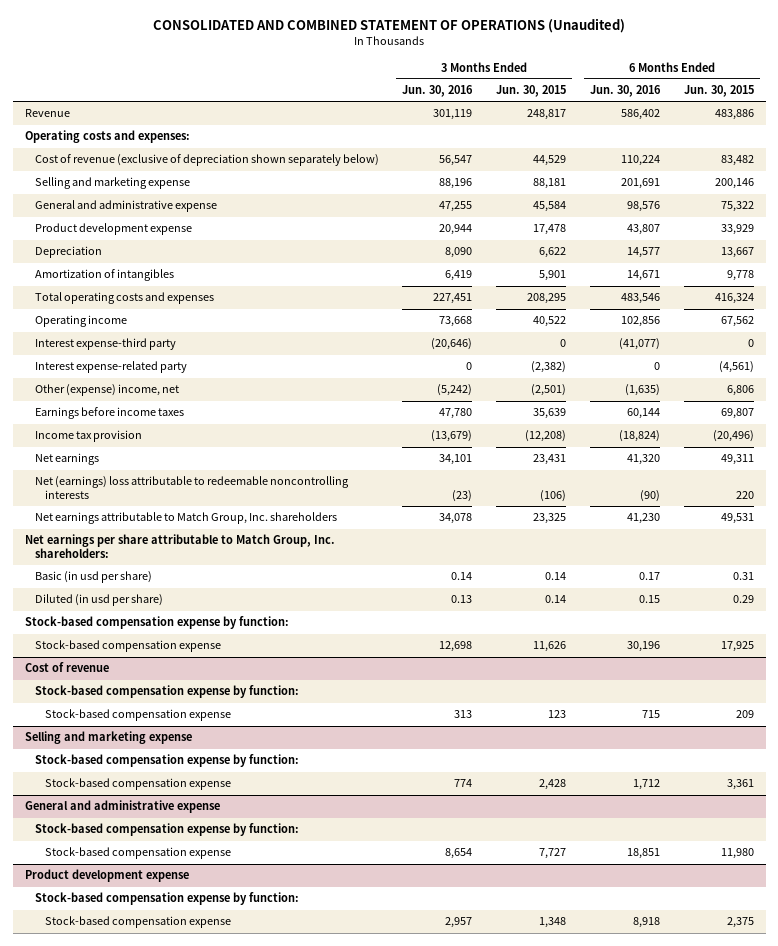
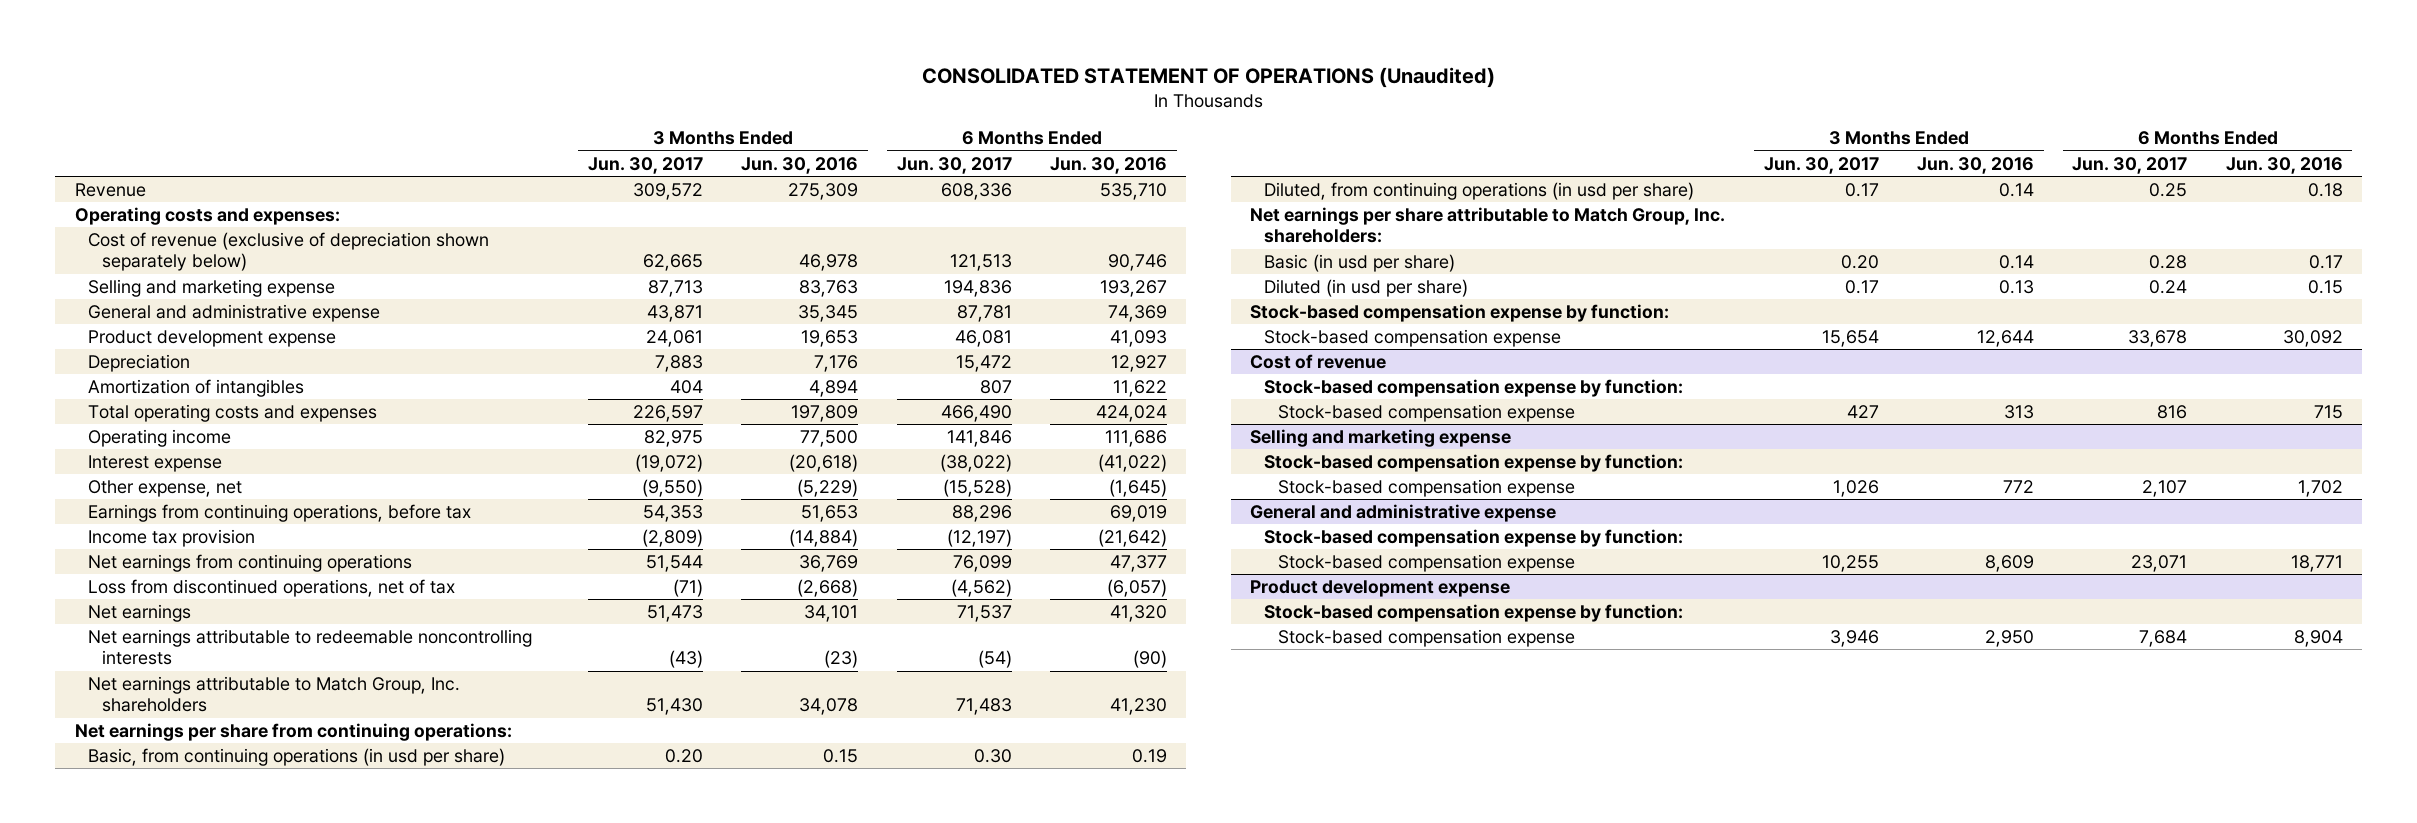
[153,18,626,34] CONSOLIDATED AND COMBINED STATEMENT OF OPERATIONS (Unaudited) -> [921,67,1495,89] CONSOLIDATED STATEMENT OF OPERATIONS (Unaudited)
[496,85,567,98] Jun. 30, 2015 -> none
[683,85,754,98] Jun. 30, 2015 -> none
none -> [587,156,703,174] Jun. 30, 2017
none -> [896,156,1012,174] Jun. 30, 2017
[433,109,473,121] 301,119 -> [788,183,859,201] 275,309
[620,109,660,121] 586,402 -> [1100,183,1168,201] 535,710
[34,361,187,374] Interest expense-related party -> none
[439,155,473,167] 56,547 -> [799,254,859,272] 46,978
[620,155,660,167] 110,224 -> [1108,254,1168,272] 90,746
[439,178,473,190] 88,196 -> [799,280,859,298] 83,763
[620,178,660,190] 201,691 -> [1100,280,1168,298] 193,267
[439,201,473,213] 47,255 -> [798,305,859,323] 35,345
[626,201,660,213] 98,576 -> [1108,305,1168,323] 74,369
[439,224,473,236] 20,944 -> [801,330,859,348] 19,653
[626,224,660,236] 43,807 -> [1110,330,1168,348] 41,093
[445,247,473,259] 8,090 -> [814,355,859,373] 7,176
[626,247,660,259] 14,577 -> [1111,355,1168,373] 12,927
[445,270,473,282] 6,419 -> [809,380,859,398] 4,894
[626,270,660,282] 14,671 -> [1113,380,1168,398] 11,622
[433,293,473,305] 227,451 -> [791,405,859,423] 197,809
[620,293,660,305] 483,546 -> [1096,405,1168,423] 424,024
[439,316,473,328] 73,668 -> [800,430,859,448] 77,500
[620,316,660,328] 102,856 -> [1105,430,1168,448] 111,686
[34,338,176,351] Interest expense-third party -> [88,455,223,473] Interest expense
[431,338,473,351] (20,646) -> [789,454,859,473] (20,618)
[618,338,660,351] (41,077) -> [1098,454,1168,473] (41,022)
[34,384,179,397] Other (expense) income, net -> [88,480,243,498] Other expense, net
[437,384,473,397] (5,242) -> [797,479,859,498] (5,229)
[624,384,660,397] (1,635) -> [1109,479,1168,498] (1,645)
[34,407,184,420] Earnings before income taxes -> [88,504,472,523] Earnings from continuing operations, before tax
[439,408,473,420] 47,780 -> [801,505,859,523] 51,653
[626,408,660,420] 60,144 -> [1110,505,1168,523] 69,019
[431,430,473,443] (13,679) -> [789,529,859,548] (14,884)
[618,430,660,443] (18,824) -> [1098,529,1168,548] (21,642)
none -> [88,554,413,573] Net earnings from continuing operations
none -> [88,579,456,598] Loss from discontinued operations, net of tax
[34,476,349,500] Net (earnings) loss attributable to redeemable noncontrolling interests -> [88,629,533,666] Net earnings attributable to redeemable noncontrolling interests
none -> [74,723,512,742] Net earnings per share from continuing operations:
none -> [88,748,506,767] Basic, from continuing operations (in usd per share)
none -> [1263,182,1694,201] Diluted, from continuing operations (in usd per share)
[439,641,473,653] 12,698 -> [1976,330,2034,348] 12,644
[626,641,660,653] 30,196 -> [2282,330,2343,348] 30,092
[454,779,473,788] 774 -> [2002,480,2034,494] 772
[632,779,660,791] 1,712 -> [2297,480,2343,498] 1,702
[445,848,473,860] 8,654 -> [1984,555,2034,573] 8,609
[626,848,660,860] 18,851 -> [2290,555,2343,573] 18,771
[445,917,473,929] 2,957 -> [1984,630,2034,648] 2,950
[632,917,660,929] 8,918 -> [2293,630,2343,648] 8,904

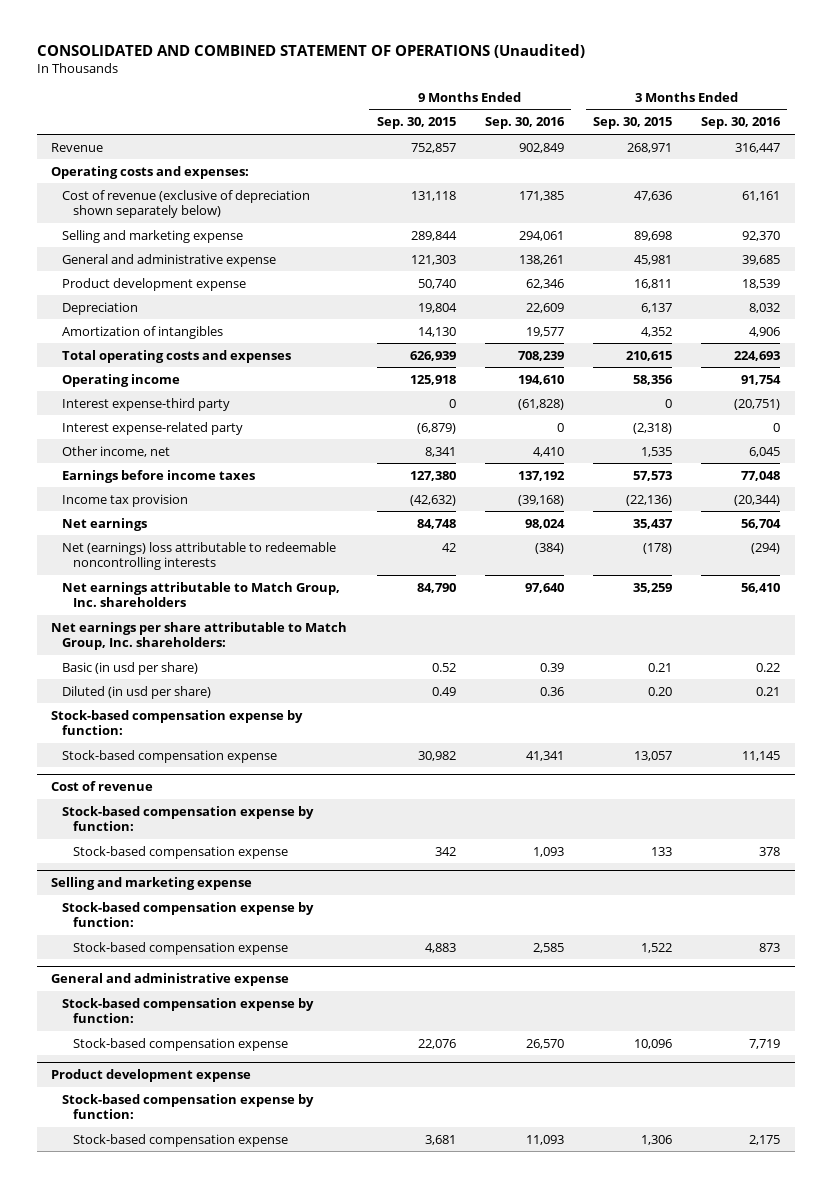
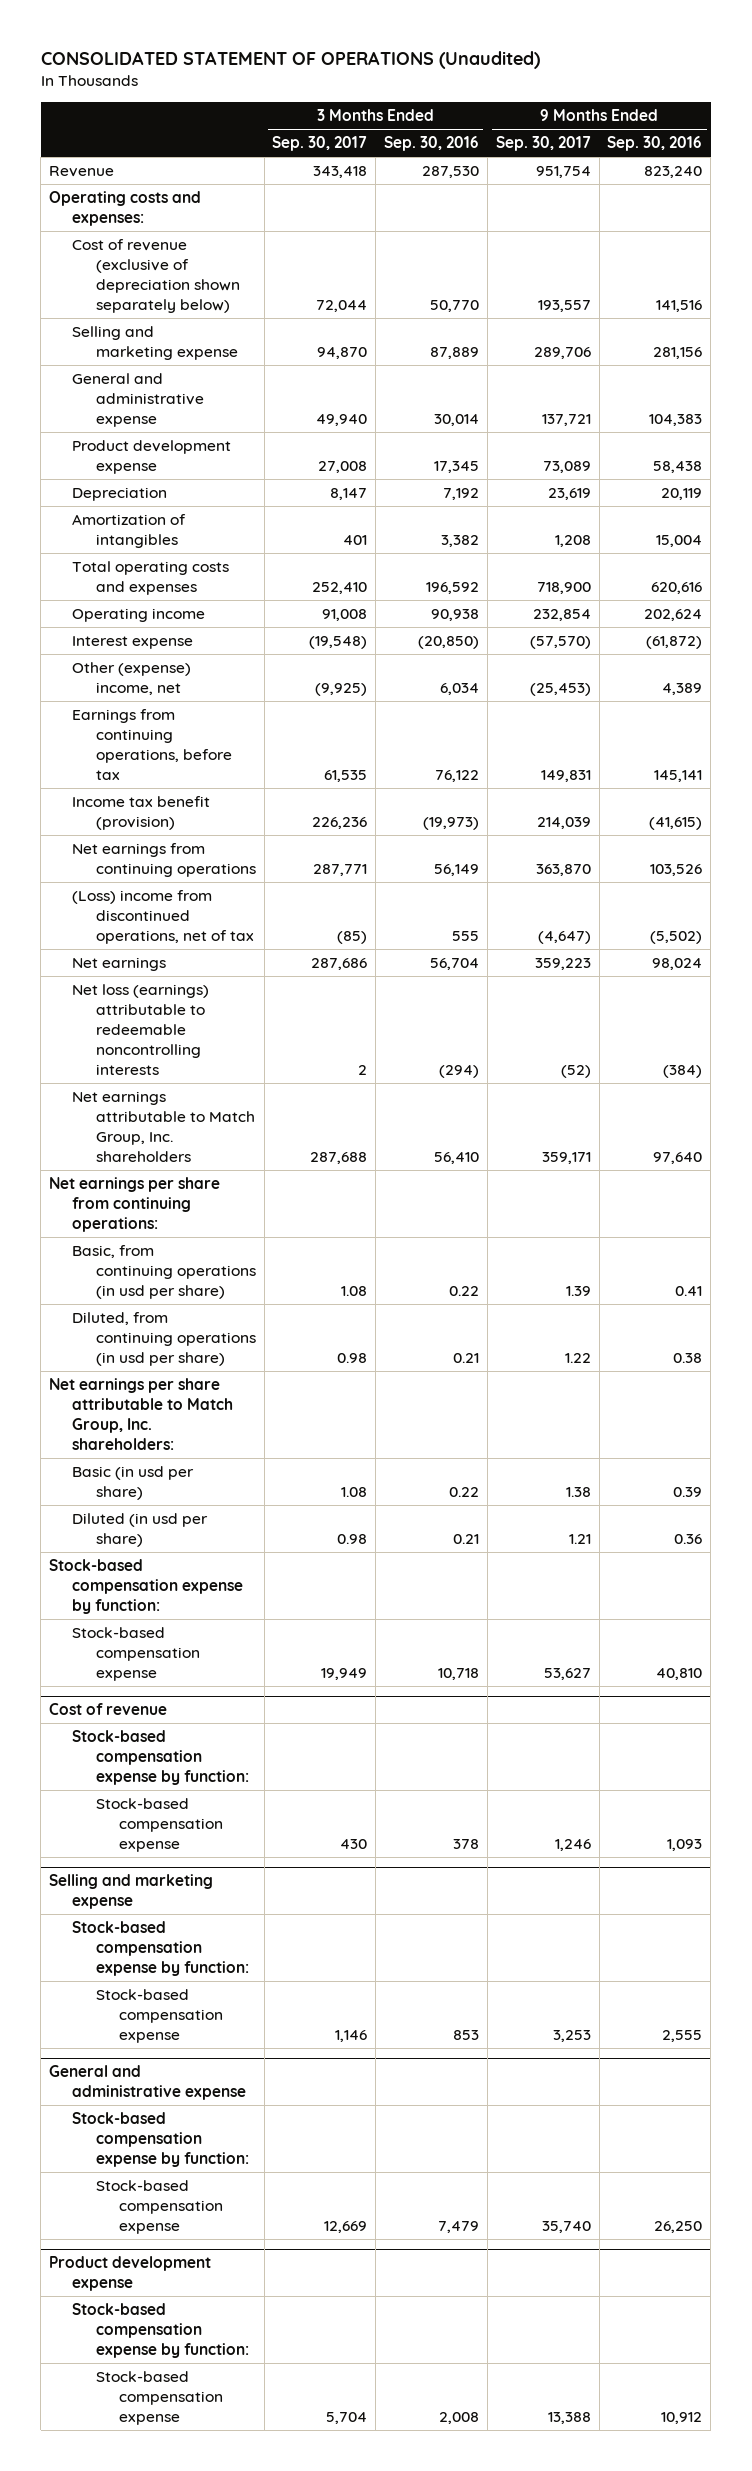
[36,44,585,59] CONSOLIDATED AND COMBINED STATEMENT OF OPERATIONS (Unaudited) -> [40,51,540,70] CONSOLIDATED STATEMENT OF OPERATIONS (Unaudited)
[376,117,456,130] Sep. 30, 2015 -> none
[592,117,672,130] Sep. 30, 2015 -> none
none -> [272,136,368,152] Sep. 30, 2017
none -> [495,136,591,152] Sep. 30, 2017
[518,142,564,153] 902,849 -> [644,166,703,179] 823,240
[735,142,781,153] 316,447 -> [422,166,480,179] 287,530
[62,421,244,435] Interest expense-related party -> none
[518,190,564,201] 171,385 -> [656,300,703,313] 141,516
[742,190,781,201] 61,161 -> [430,300,480,313] 50,770
[518,230,564,241] 294,061 -> [653,347,703,360] 281,156
[742,230,781,241] 92,370 -> [430,347,480,360] 87,889
[518,254,564,265] 138,261 -> [649,414,703,427] 104,383
[742,254,781,265] 39,685 -> [434,414,480,427] 30,014
[525,278,564,289] 62,346 -> [653,461,703,474] 58,438
[742,278,781,289] 18,539 -> [434,461,480,474] 17,345
[525,302,564,313] 22,609 -> [661,488,703,501] 20,119
[749,302,781,313] 8,032 -> [443,488,480,501] 7,192
[525,326,564,337] 19,577 -> [656,535,703,548] 15,004
[749,326,781,337] 4,906 -> [441,535,480,548] 3,382
[517,350,564,361] 708,239 -> [651,582,703,595] 620,616
[734,350,781,361] 224,693 -> [426,582,480,595] 196,592
[517,374,564,385] 194,610 -> [644,609,703,622] 202,624
[741,374,782,385] 91,754 -> [431,609,480,622] 90,938
[62,397,231,411] Interest expense-third party -> [72,636,194,650] Interest expense
[517,398,564,410] (61,828) -> [646,636,703,650] (61,872)
[734,398,781,410] (20,751) -> [418,636,480,650] (20,850)
[62,445,171,457] Other income, net -> [72,662,192,696] Other (expense) income, net
[532,446,564,457] 4,410 -> [662,683,703,696] 4,389
[749,446,781,457] 6,045 -> [440,683,480,696] 6,034
[62,469,256,483] Earnings before income taxes -> [72,709,232,781] Earnings from continuing operations, before tax
[517,470,565,481] 137,192 -> [654,770,703,783] 145,141
[741,470,781,481] 77,048 -> [435,770,480,783] 76,122
[62,493,189,507] Income tax provision -> [72,796,211,831] Income tax benefit (provision)
[517,494,564,506] (39,168) -> [649,817,703,831] (41,615)
[734,494,781,506] (20,344) -> [423,817,480,831] (19,973)
none -> [72,843,256,878] Net earnings from continuing operations
none -> [72,890,254,945] (Loss) income from discontinued operations, net of tax
[62,541,337,570] Net (earnings) loss attributable to redeemable noncontrolling interests -> [72,984,210,1076] Net loss (earnings) attributable to redeemable noncontrolling interests
none -> [49,1177,221,1233] Net earnings per share from continuing operations:
none -> [72,1245,256,1300] Basic, from continuing operations (in usd per share)
none -> [72,1312,256,1367] Diluted, from continuing operations (in usd per share)
[525,750,564,761] 41,341 -> [656,1668,703,1681] 40,810
[742,750,781,761] 11,145 -> [438,1668,480,1681] 10,718
[532,942,564,953] 2,585 -> [662,2030,703,2043] 2,555
[759,942,781,952] 873 -> [453,2030,480,2041] 853
[525,1038,564,1049] 26,570 -> [654,2221,703,2234] 26,250
[749,1038,781,1049] 7,719 -> [438,2221,480,2234] 7,479
[525,1134,564,1145] 11,093 -> [661,2412,703,2425] 10,912
[749,1134,781,1145] 2,175 -> [439,2412,480,2425] 2,008

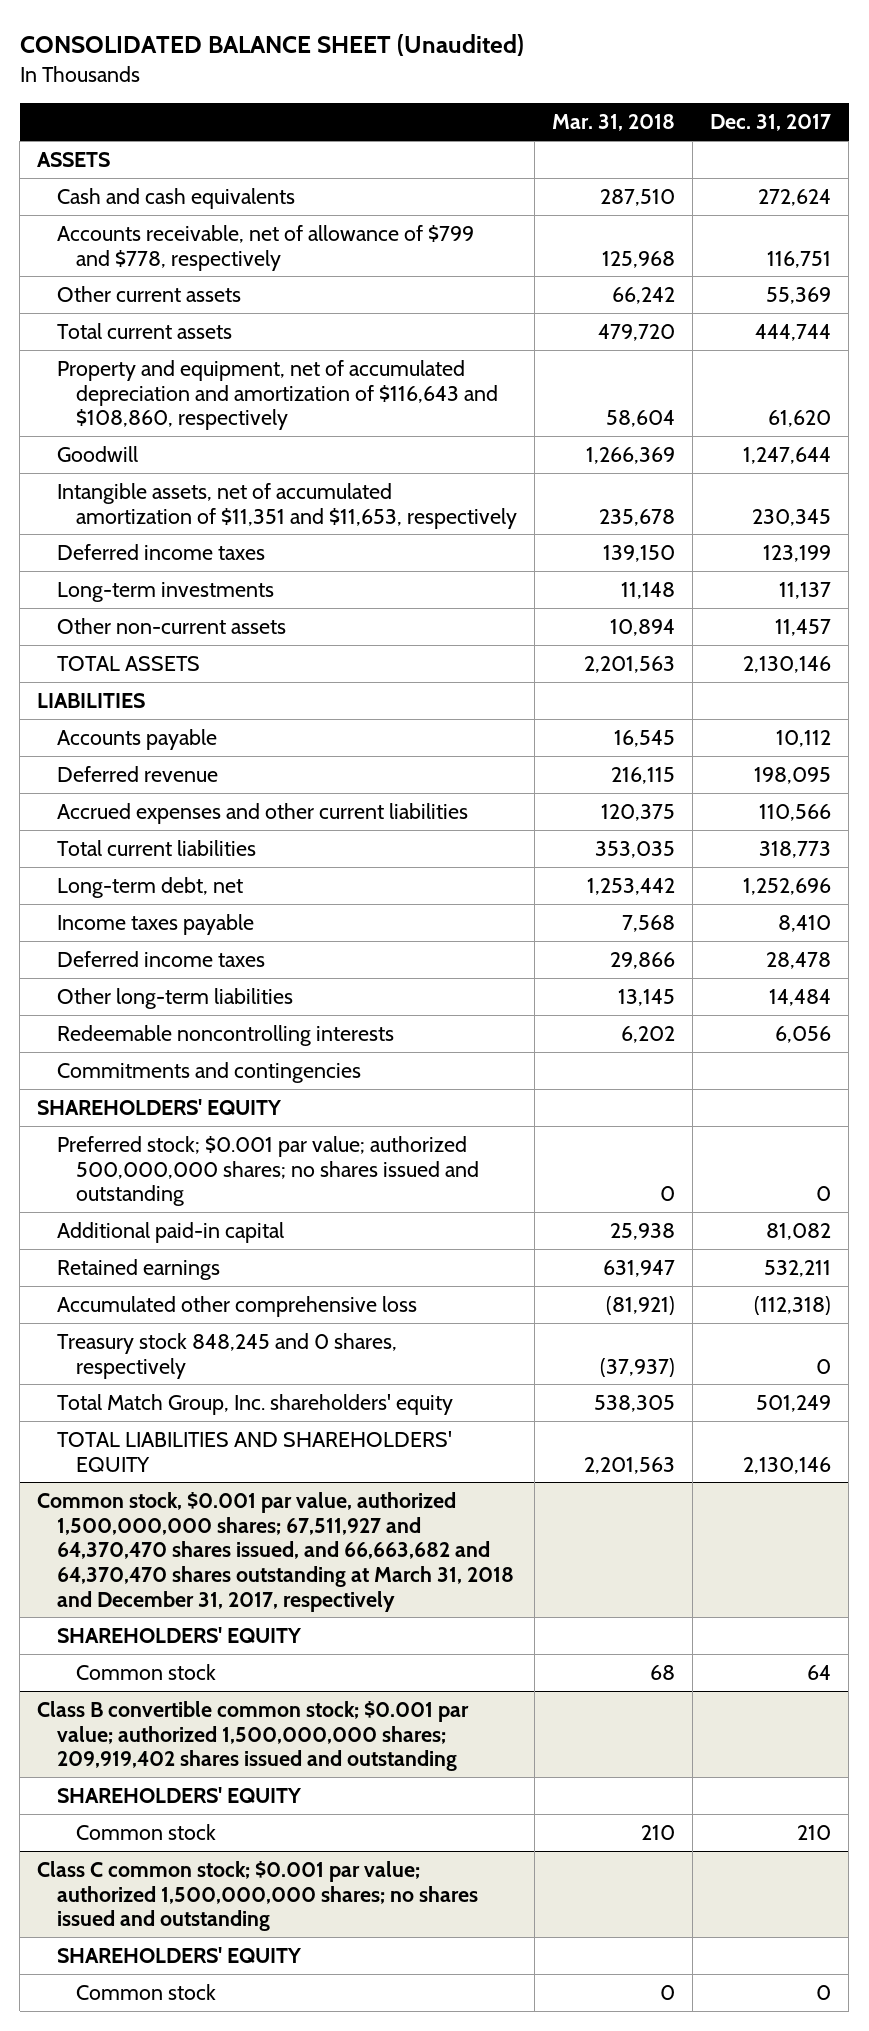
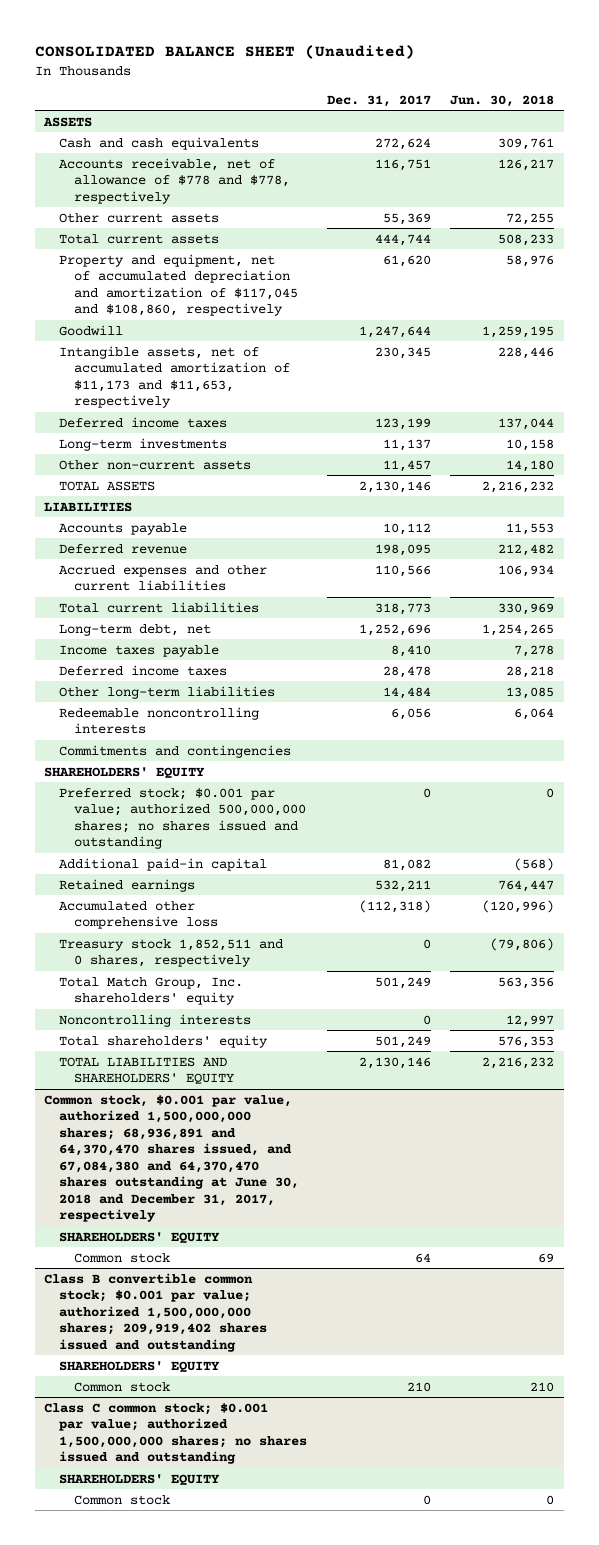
[552,114,676,132] Mar. 31, 2018 -> none
none -> [450,94,555,107] Jun. 30, 2018
[56,224,474,271] Accounts receivable, net of allowance of $799 and $778, respectively -> [59,157,291,204] Accounts receivable, net of allowance of $778 and $778, respectively
[56,359,499,431] Property and equipment, net of accumulated depreciation and amortization of $116,643 and $108,860, respectively -> [59,253,299,317] Property and equipment, net of accumulated depreciation and amortization of $117,045 and $108,860, respectively
[56,482,518,529] Intangible assets, net of accumulated amortization of $11,351 and $11,653, respectively -> [59,345,291,409] Intangible assets, net of accumulated amortization of $11,173 and $11,653, respectively
[56,1332,397,1379] Treasury stock 848,245 and 0 shares, respectively -> [59,938,284,968] Treasury stock 1,852,511 and 0 shares, respectively
none -> [59,1013,252,1027] Noncontrolling interests
none -> [59,1034,269,1048] Total shareholders' equity
[37,1491,514,1612] Common stock, $0.001 par value, authorized 1,500,000,000 shares; 67,511,927 and 64,370,470 shares issued, and 66,663,682 and 64,370,470 shares outstanding at March 31, 2018 and December 31, 2017, respectively -> [44,1094,300,1222] Common stock, $0.001 par value, authorized 1,500,000,000 shares; 68,936,891 and 64,370,470 shares issued, and 67,084,380 and 64,370,470 shares outstanding at June 30, 2018 and December 31, 2017, respectively

